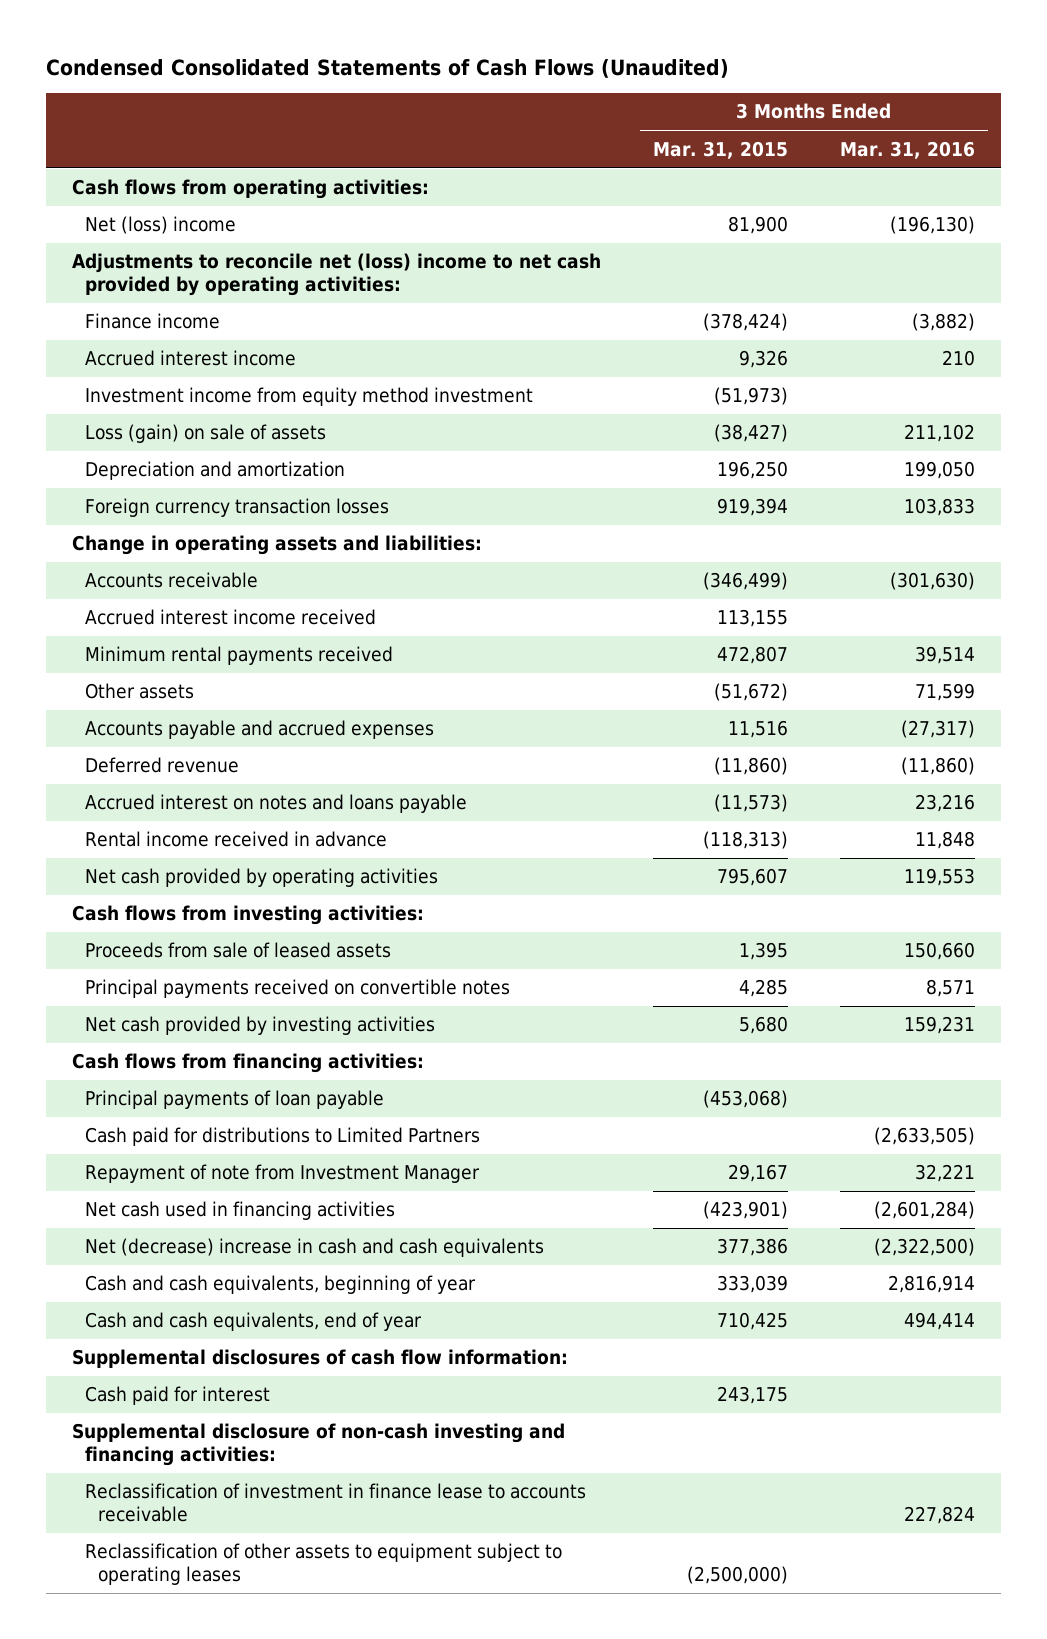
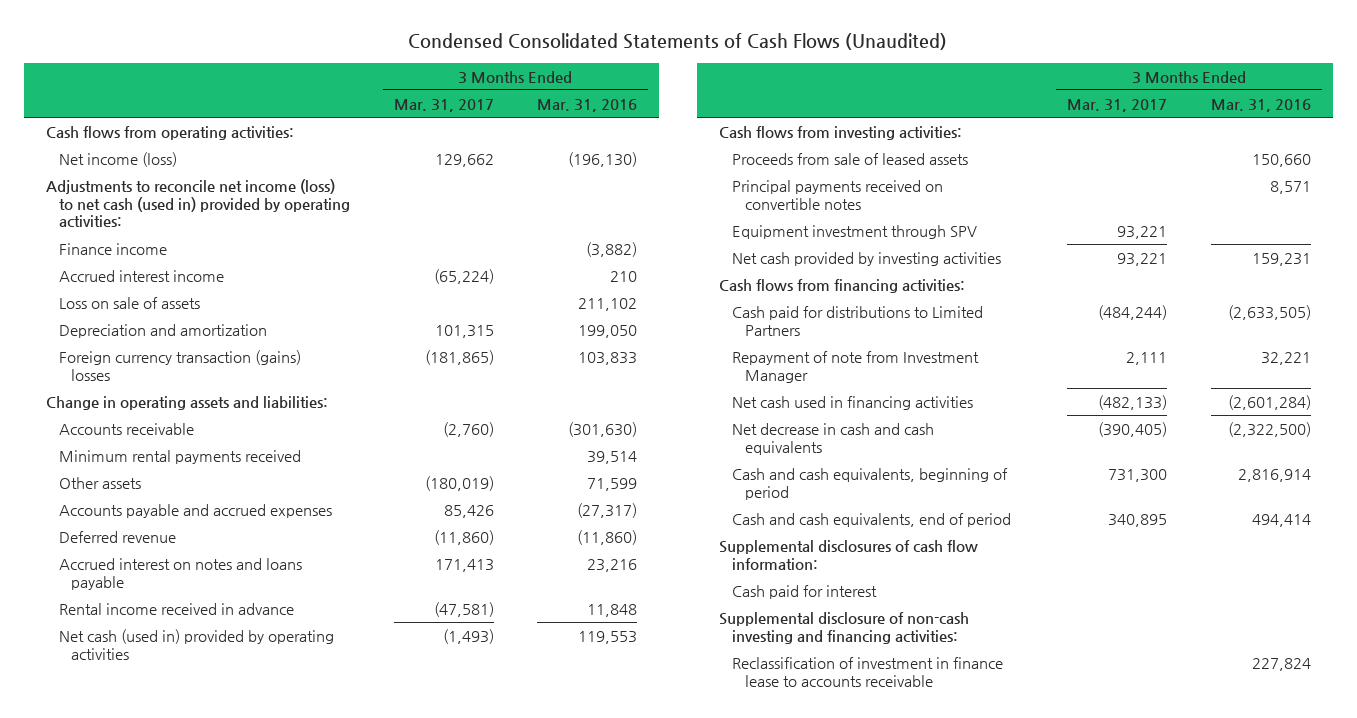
[653,140,789,159] Mar. 31, 2015 -> none
none -> [393,98,494,112] Mar. 31, 2017
[85,216,237,235] Net (loss) income -> [58,151,177,167] Net income (loss)
[72,253,602,296] Adjustments to reconcile net (loss) income to net cash provided by operating activities: -> [45,178,350,228] Adjustments to reconcile net income (loss) to net cash (used in) provided by operating activities:
[85,387,534,407] Investment income from equity method investment -> none
[85,424,327,444] Loss (gain) on sale of assets -> [58,296,200,309] Loss on sale of assets
[85,498,390,518] Foreign currency transaction losses -> [58,349,301,381] Foreign currency transaction (gains) losses
[85,609,377,626] Accrued interest income received -> none
[85,868,439,888] Net cash provided by operating activities -> [58,628,334,660] Net cash (used in) provided by operating activities
none -> [732,224,978,239] Equipment investment through SPV
[85,1090,385,1110] Principal payments of loan payable -> none
[85,1238,545,1258] Net (decrease) increase in cash and cash equivalents -> [732,422,935,455] Net decrease in cash and cash equivalents
[85,1275,477,1295] Cash and cash equivalents, beginning of year -> [732,467,1009,500] Cash and cash equivalents, beginning of period
[85,1312,423,1332] Cash and cash equivalents, end of year -> [732,512,1012,527] Cash and cash equivalents, end of period
[85,1543,563,1585] Reclassification of other assets to equipment subject to operating leases -> none

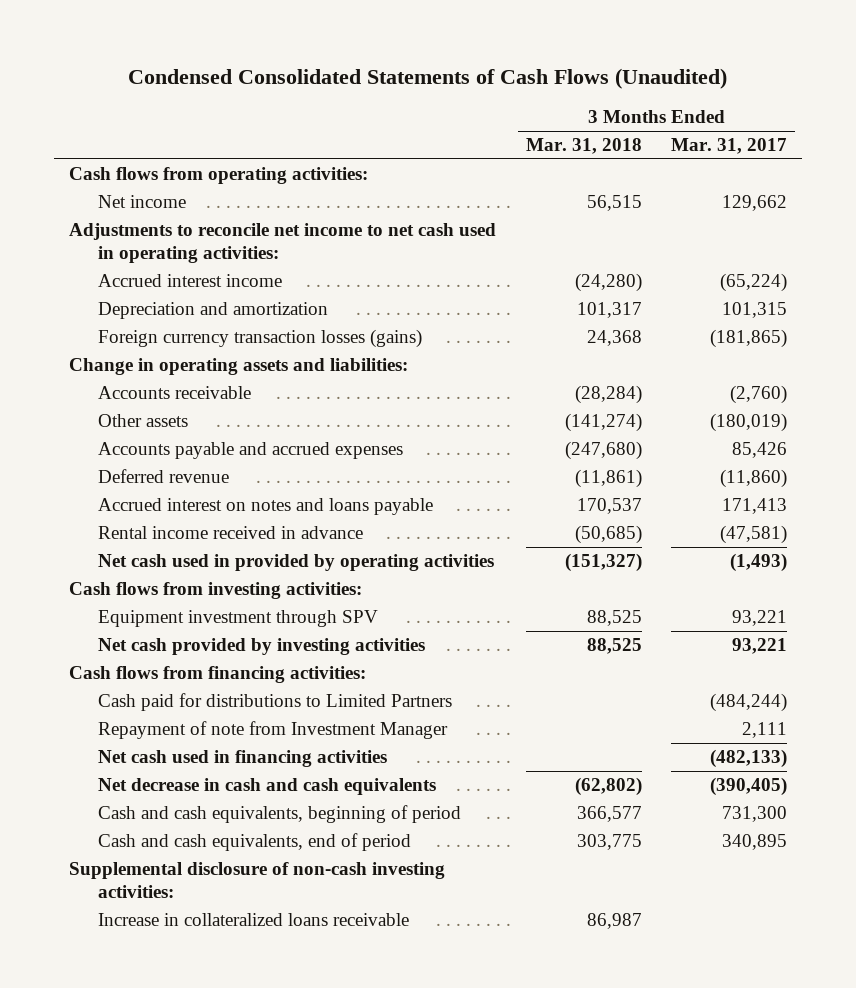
[537,98,638,112] Mar. 31, 2016 -> none
none -> [525,138,642,155] Mar. 31, 2018
[58,242,167,255] Finance income -> none
[58,151,177,167] Net income (loss) -> [98,195,187,209] Net income
[45,178,350,228] Adjustments to reconcile net income (loss) to net cash (used in) provided by operating activities: -> [69,223,497,264] Adjustments to reconcile net income to net cash used in operating activities:
[58,296,200,309] Loss on sale of assets -> none
[58,349,301,381] Foreign currency transaction (gains) losses -> [98,329,423,349] Foreign currency transaction losses (gains)
[58,449,301,464] Minimum rental payments received -> none
[58,628,334,660] Net cash (used in) provided by operating activities -> [98,554,495,572] Net cash used in provided by operating activities
[732,152,969,165] Proceeds from sale of leased assets -> none
[732,179,944,210] Principal payments received on convertible notes -> none
[719,539,979,570] Supplemental disclosures of cash flow information: -> none
[732,584,878,599] Cash paid for interest -> none
[732,656,1004,687] Reclassification of investment in finance lease to accounts receivable -> none
[719,611,970,644] Supplemental disclosure of non-cash investing and financing activities: -> [69,862,446,899] Supplemental disclosure of non-cash investing activities:
none -> [98,913,410,927] Increase in collateralized loans receivable

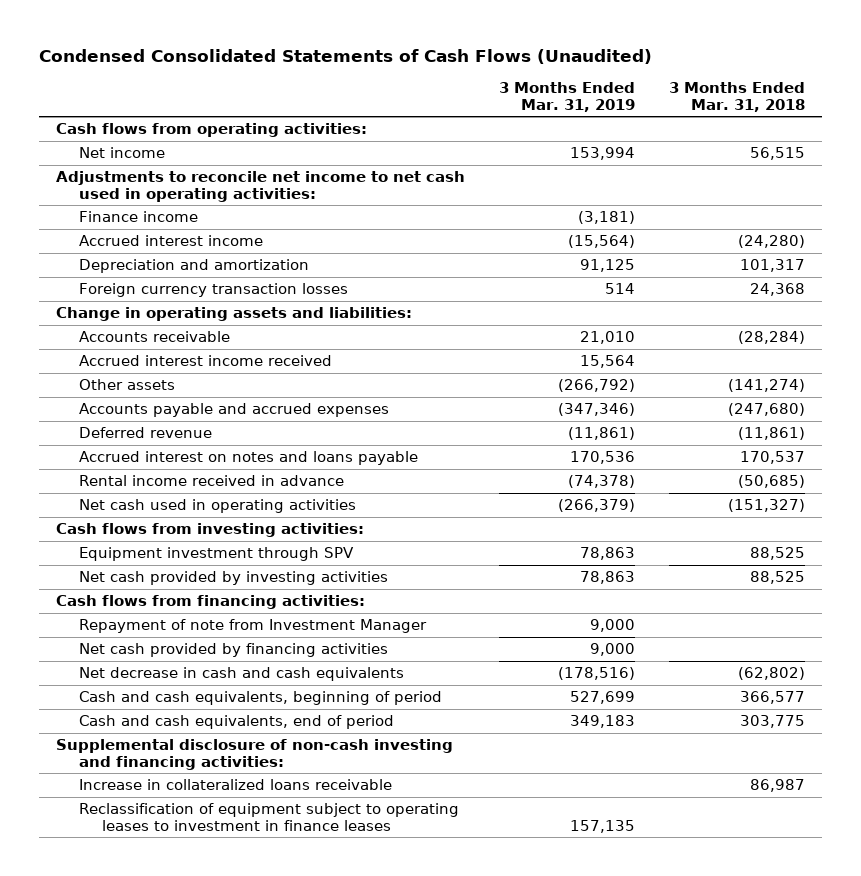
[671,138,788,155] Mar. 31, 2017 -> none
none -> [499,82,636,112] 3 Months Ended Mar. 31, 2019
none -> [79,211,199,223] Finance income
[98,329,423,349] Foreign currency transaction losses (gains) -> [79,283,349,298] Foreign currency transaction losses
none -> [79,355,333,367] Accrued interest income received
[98,554,495,572] Net cash used in provided by operating activities -> [79,499,357,514] Net cash used in operating activities
[98,693,453,712] Cash paid for distributions to Limited Partners -> none
[98,750,388,768] Net cash used in financing activities -> [79,643,389,658] Net cash provided by financing activities
[69,862,446,899] Supplemental disclosure of non-cash investing activities: -> [56,739,454,770] Supplemental disclosure of non-cash investing and financing activities:
none -> [79,803,460,831] Reclassification of equipment subject to operating leases to investment in finance leases

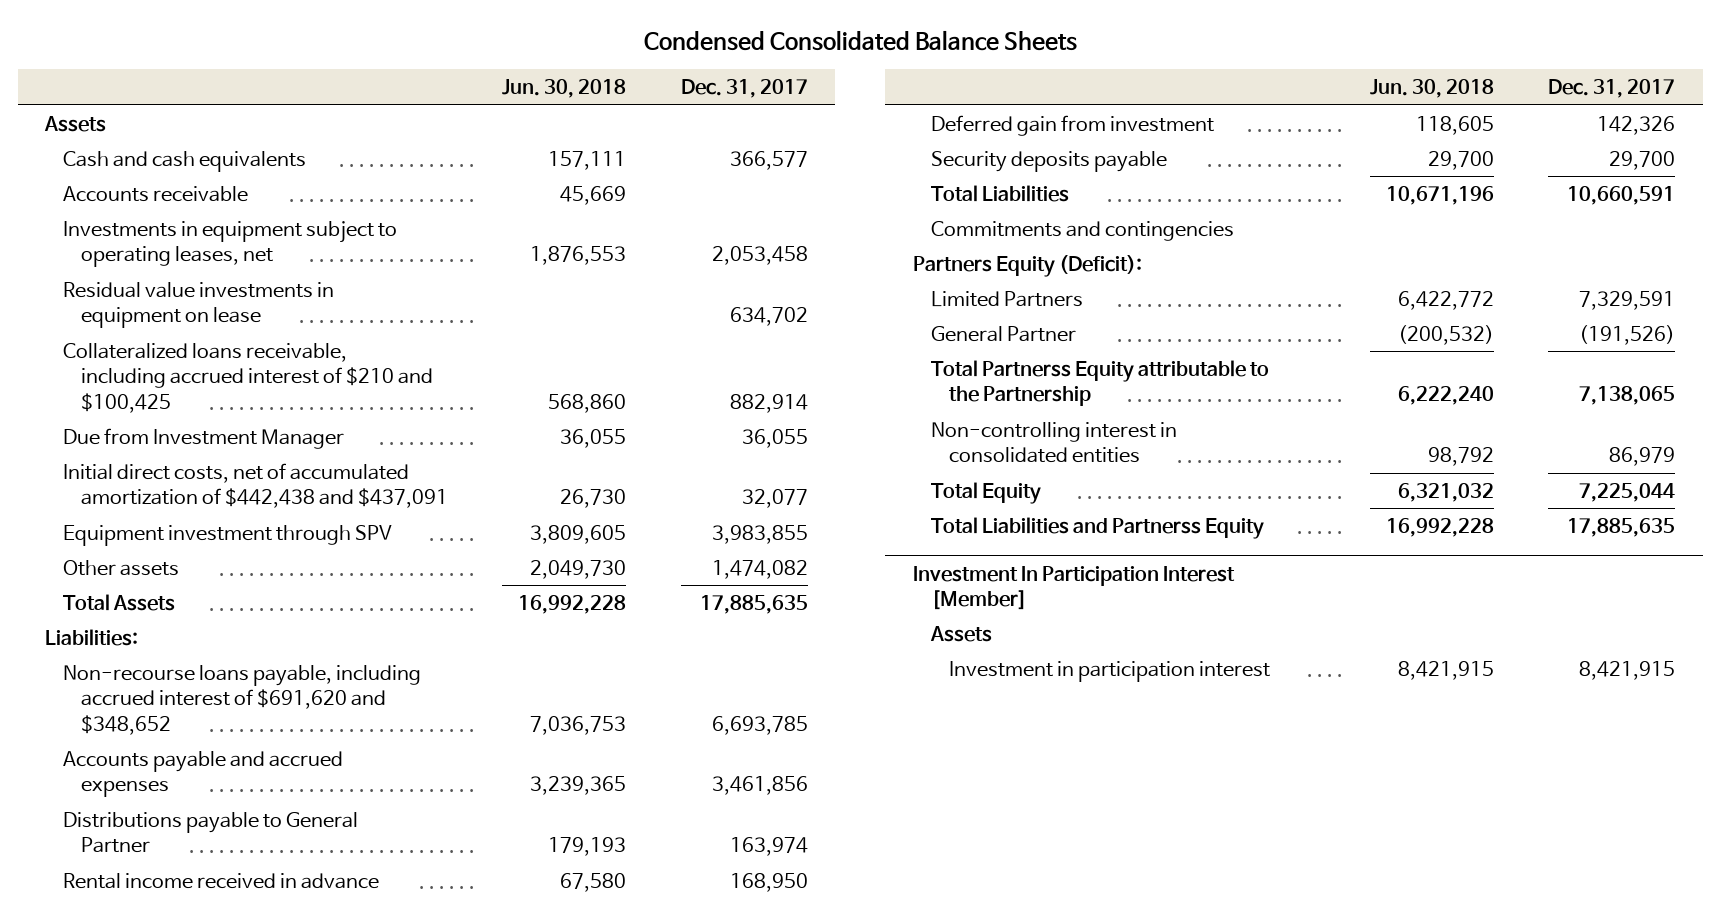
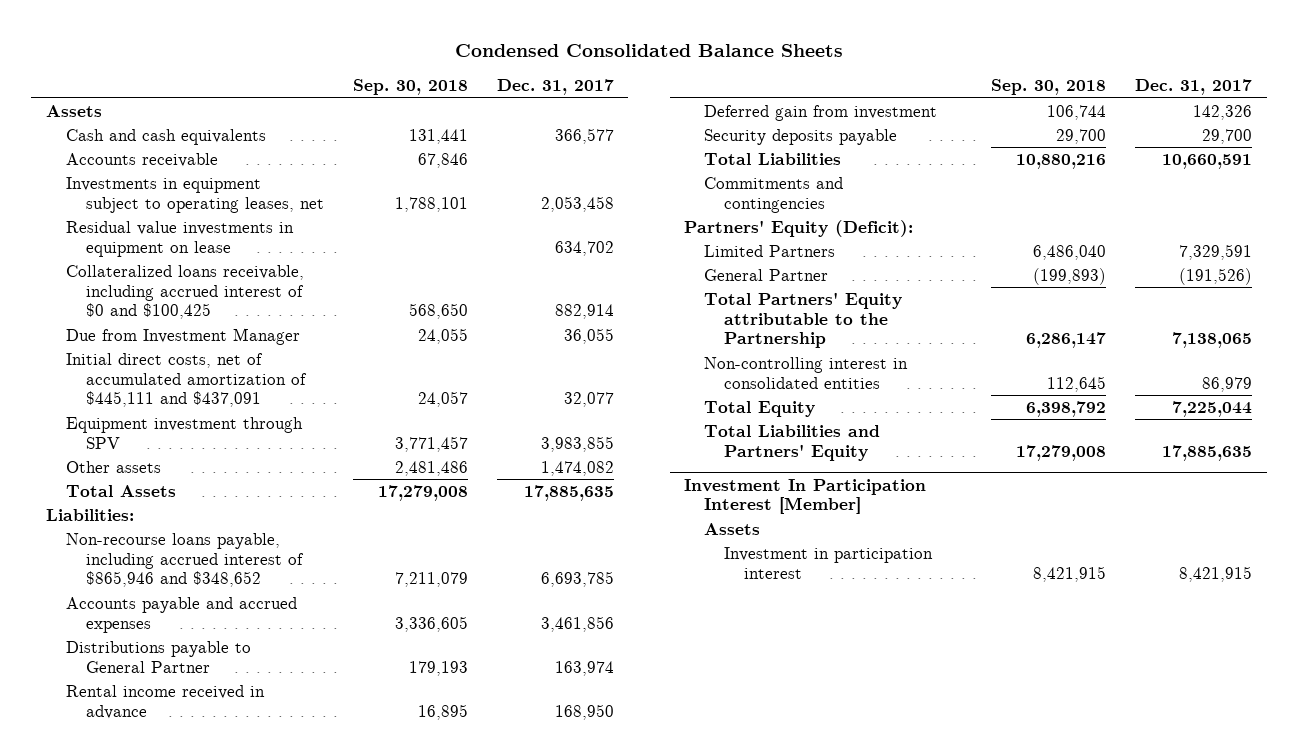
[502,79,627,99] Jun. 30, 2018 -> none
none -> [352,79,468,96] Sep. 30, 2018
[63,342,434,413] Collateralized loans receivable, including accrued interest of $210 and $100,425 -> [65,264,304,320] Collateralized loans receivable, including accrued interest of $0 and $100,425
[63,462,449,509] Initial direct costs, net of accumulated amortization of $442,438 and $437,091 -> [65,352,307,408] Initial direct costs, net of accumulated amortization of $445,111 and $437,091
[63,664,422,735] Non-recourse loans payable, including accrued interest of $691,620 and $348,652 -> [65,532,304,588] Non-recourse loans payable, including accrued interest of $865,946 and $348,652
[912,254,1142,277] Partners Equity (Deficit): -> [684,219,914,237] Partners' Equity (Deficit):
[930,359,1269,407] Total Partnerss Equity attributable to the Partnership -> [704,291,903,349] Total Partners' Equity attributable to the Partnership
[930,516,1264,539] Total Liabilities and Partnerss Equity -> [704,424,881,461] Total Liabilities and Partners' Equity

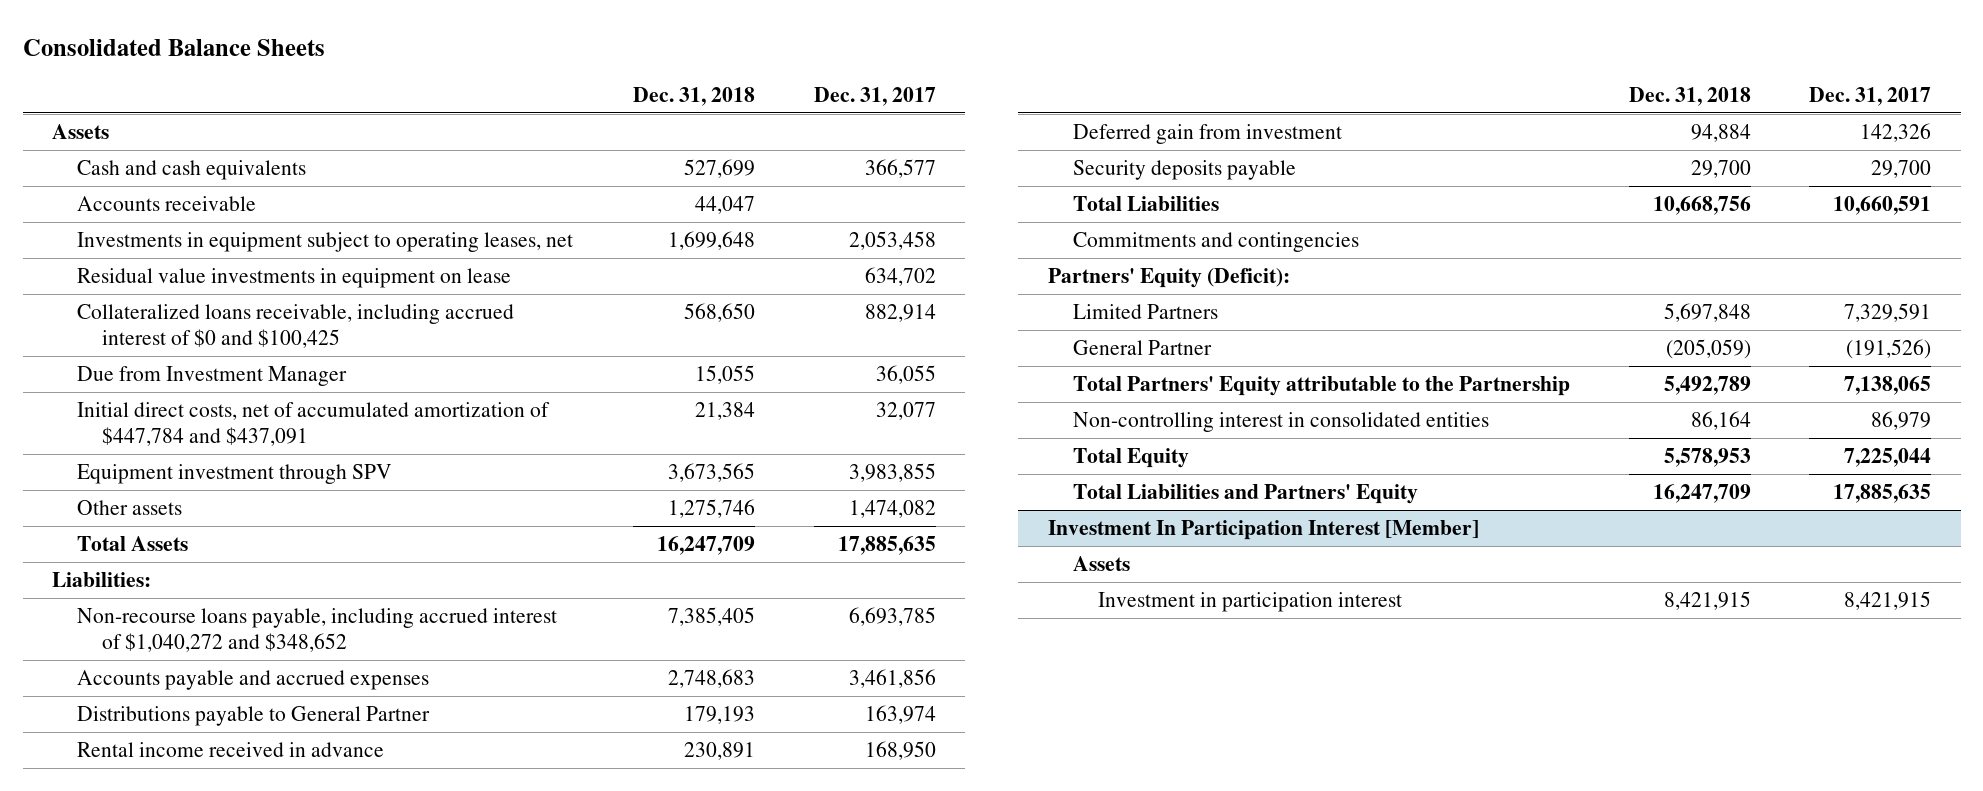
[454,44,843,58] Condensed Consolidated Balance Sheets -> [22,38,325,56] Consolidated Balance Sheets
[352,79,468,96] Sep. 30, 2018 -> none
none -> [632,87,755,107] Dec. 31, 2018
[65,352,307,408] Initial direct costs, net of accumulated amortization of $445,111 and $437,091 -> [77,401,551,447] Initial direct costs, net of accumulated amortization of $447,784 and $437,091
[65,532,304,588] Non-recourse loans payable, including accrued interest of $865,946 and $348,652 -> [77,607,558,653] Non-recourse loans payable, including accrued interest of $1,040,272 and $348,652

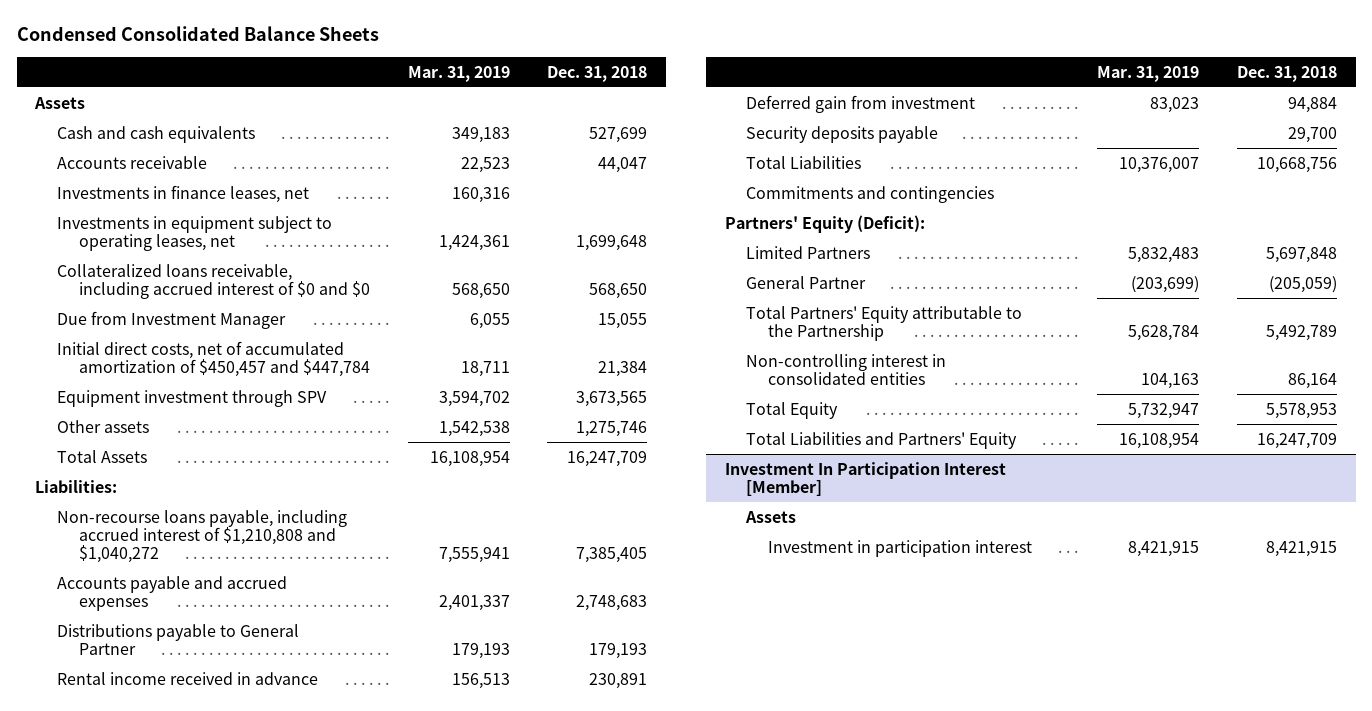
[22,38,325,56] Consolidated Balance Sheets -> [16,26,379,42] Condensed Consolidated Balance Sheets
[813,87,936,107] Dec. 31, 2017 -> none
none -> [407,65,510,82] Mar. 31, 2019
none -> [57,184,310,203] Investments in finance leases, net
[77,267,512,288] Residual value investments in equipment on lease -> none
[77,303,515,349] Collateralized loans receivable, including accrued interest of $0 and $100,425 -> [57,263,370,299] Collateralized loans receivable, including accrued interest of $0 and $0
[77,401,551,447] Initial direct costs, net of accumulated amortization of $447,784 and $437,091 -> [57,340,370,377] Initial direct costs, net of accumulated amortization of $450,457 and $447,784
[77,607,558,653] Non-recourse loans payable, including accrued interest of $1,040,272 and $348,652 -> [57,509,348,564] Non-recourse loans payable, including accrued interest of $1,210,808 and $1,040,272

